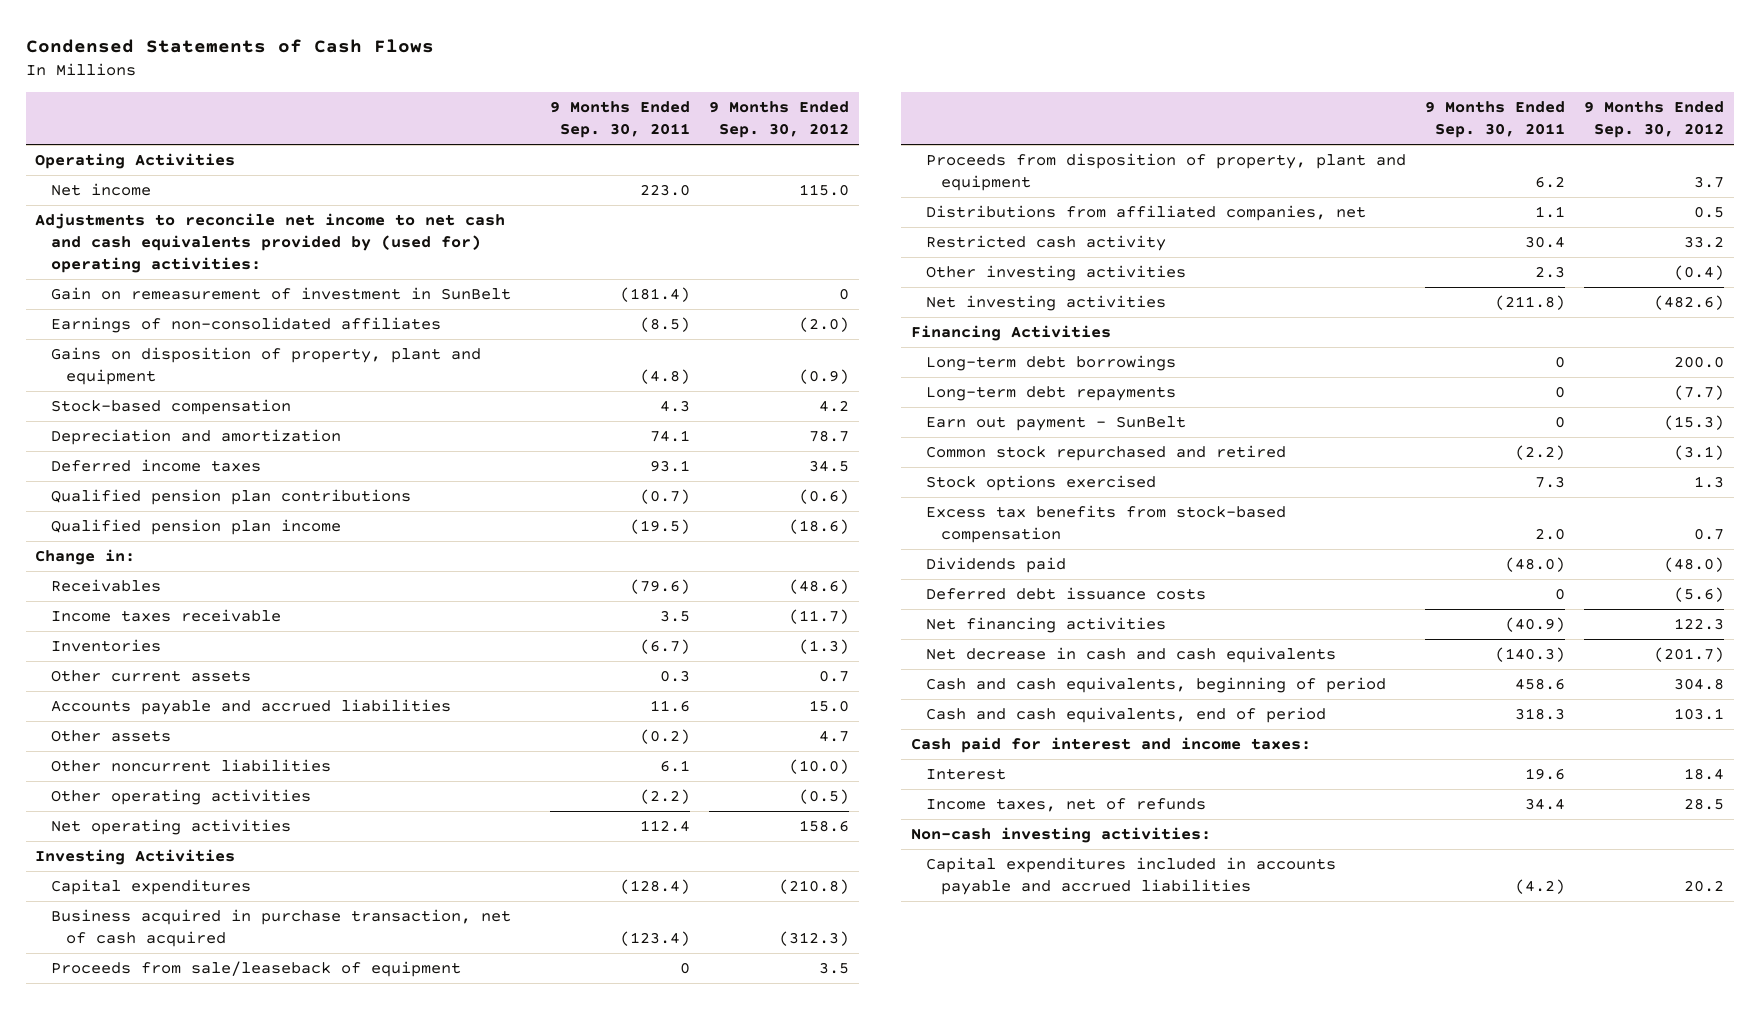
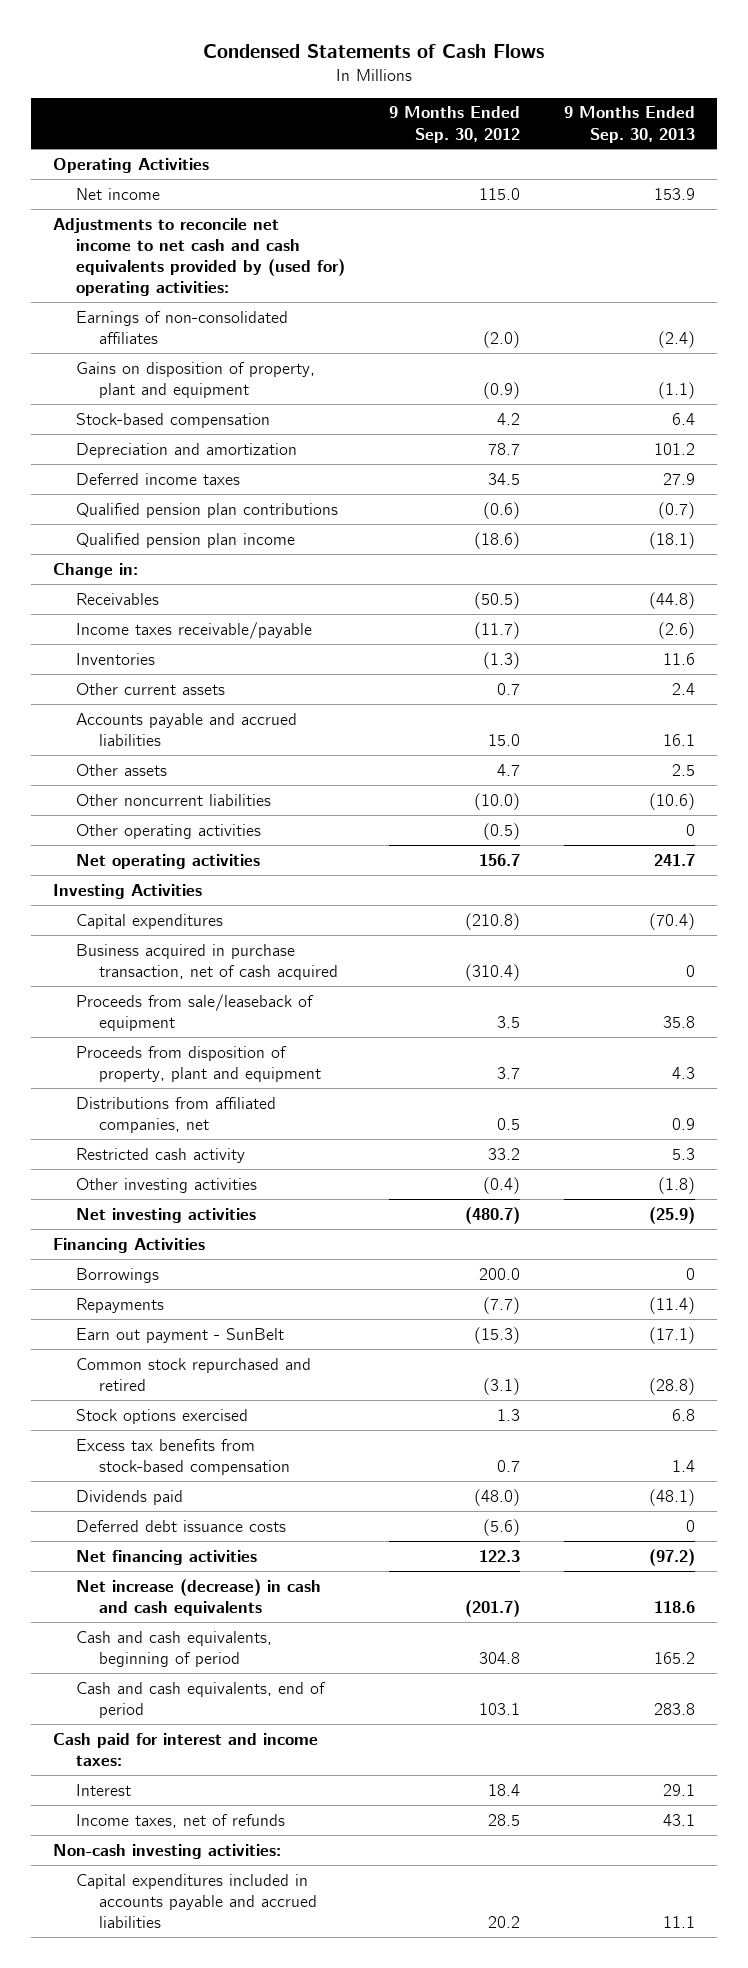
[549,100,690,139] 9 Months Ended Sep. 30, 2011 -> none
none -> [564,106,696,143] 9 Months Ended Sep. 30, 2013
[50,287,511,301] Gain on remeasurement of investment in SunBelt -> none
[788,579,849,595] (48.6) -> [474,591,521,609] (50.5)
[50,609,281,623] Income taxes receivable -> [76,621,313,639] Income taxes receivable/payable
[798,820,849,833] 158.6 -> [479,853,521,866] 156.7
[778,931,849,947] (312.3) -> [465,963,521,981] (310.4)
[1654,295,1725,311] (482.6) -> [465,1206,521,1224] (480.7)
[926,355,1177,372] Long-term debt borrowings -> [76,1267,160,1283] Borrowings
[926,386,1177,402] Long-term debt repayments -> [76,1297,165,1313] Repayments
[926,647,1337,664] Net decrease in cash and cash equivalents -> [76,1578,322,1616] Net increase (decrease) in cash and cash equivalents

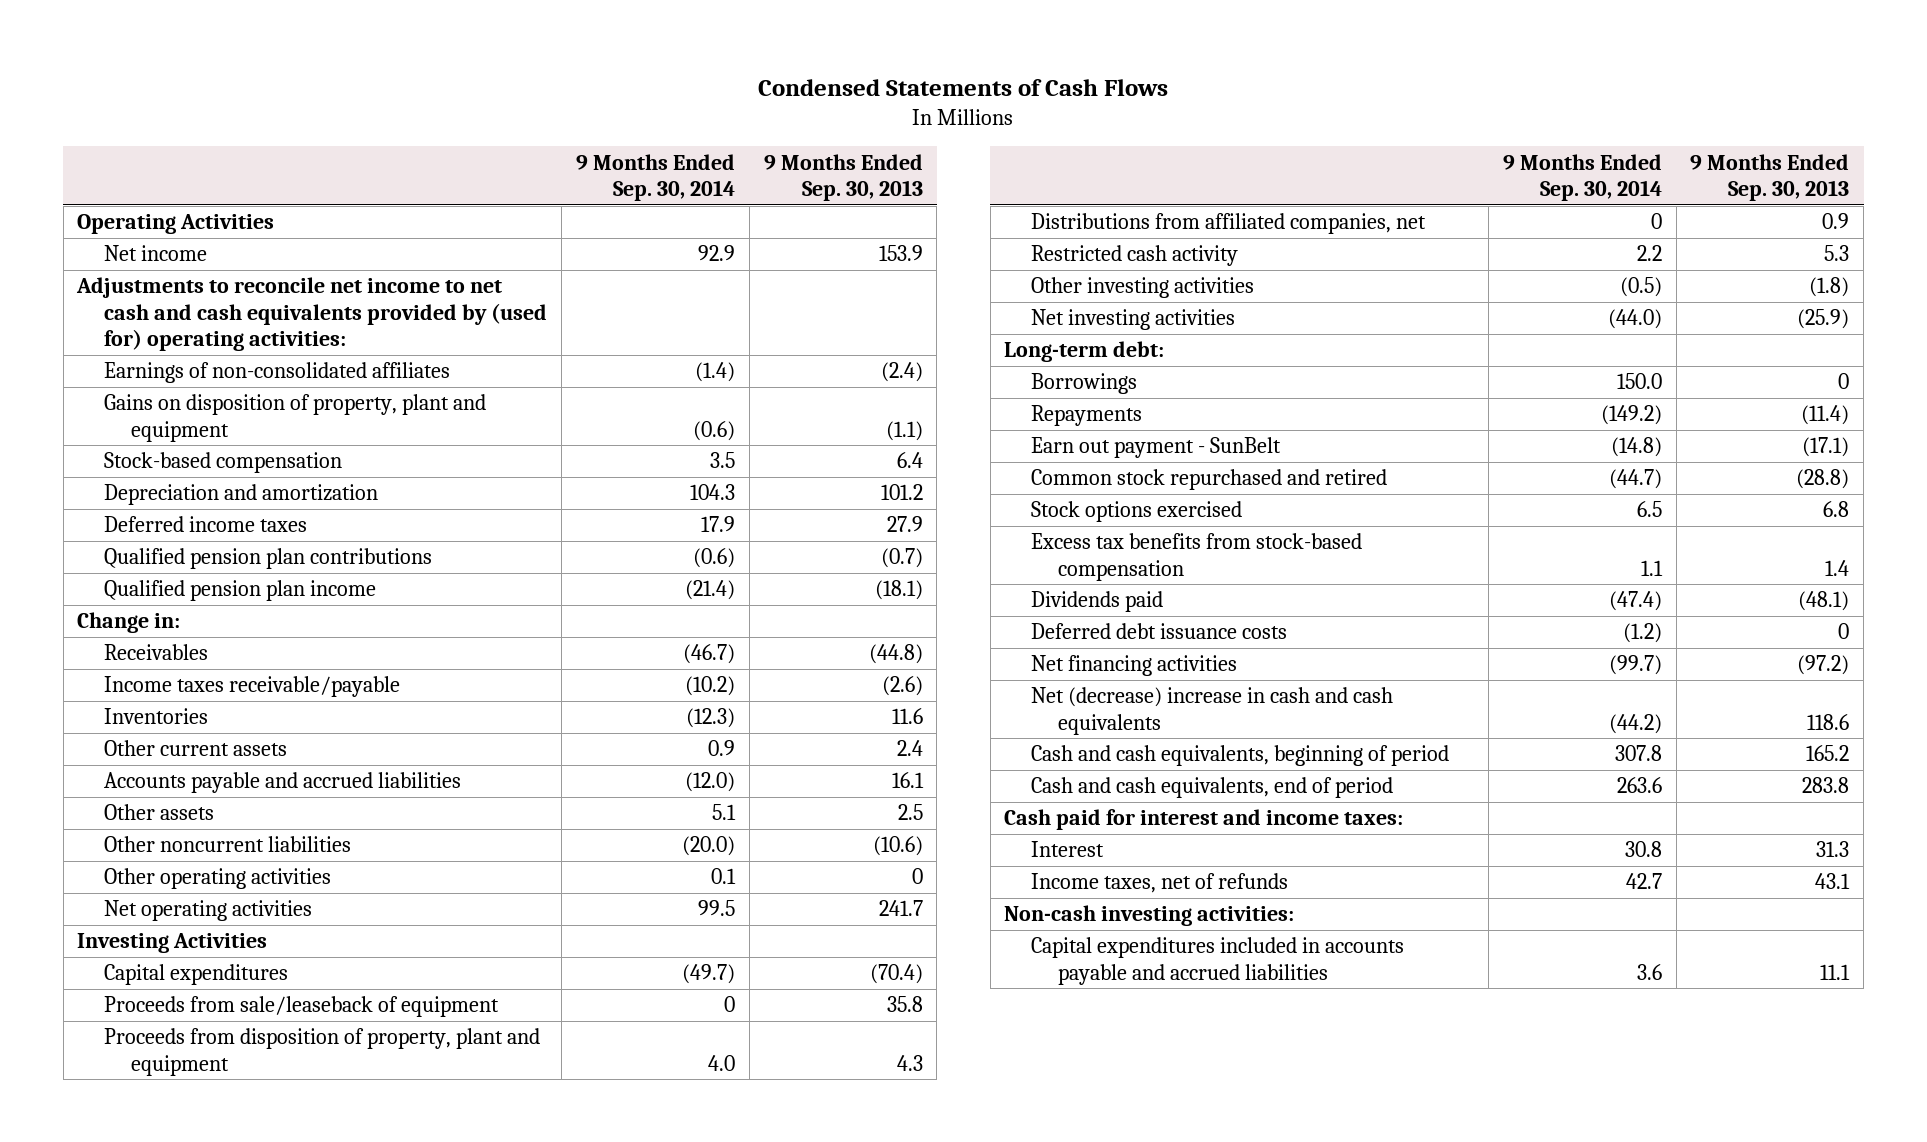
[389,106,521,143] 9 Months Ended Sep. 30, 2012 -> none
none -> [575,153,735,201] 9 Months Ended Sep. 30, 2014
[76,943,339,980] Business acquired in purchase transaction, net of cash acquired -> none
[53,1237,206,1253] Financing Activities -> none
none -> [1004,341,1165,363] Long-term debt:
[76,1578,322,1616] Net increase (decrease) in cash and cash equivalents -> [1031,687,1394,735] Net (decrease) increase in cash and cash equivalents
[663,1783,696,1796] 29.1 -> [1816,841,1850,858] 31.3

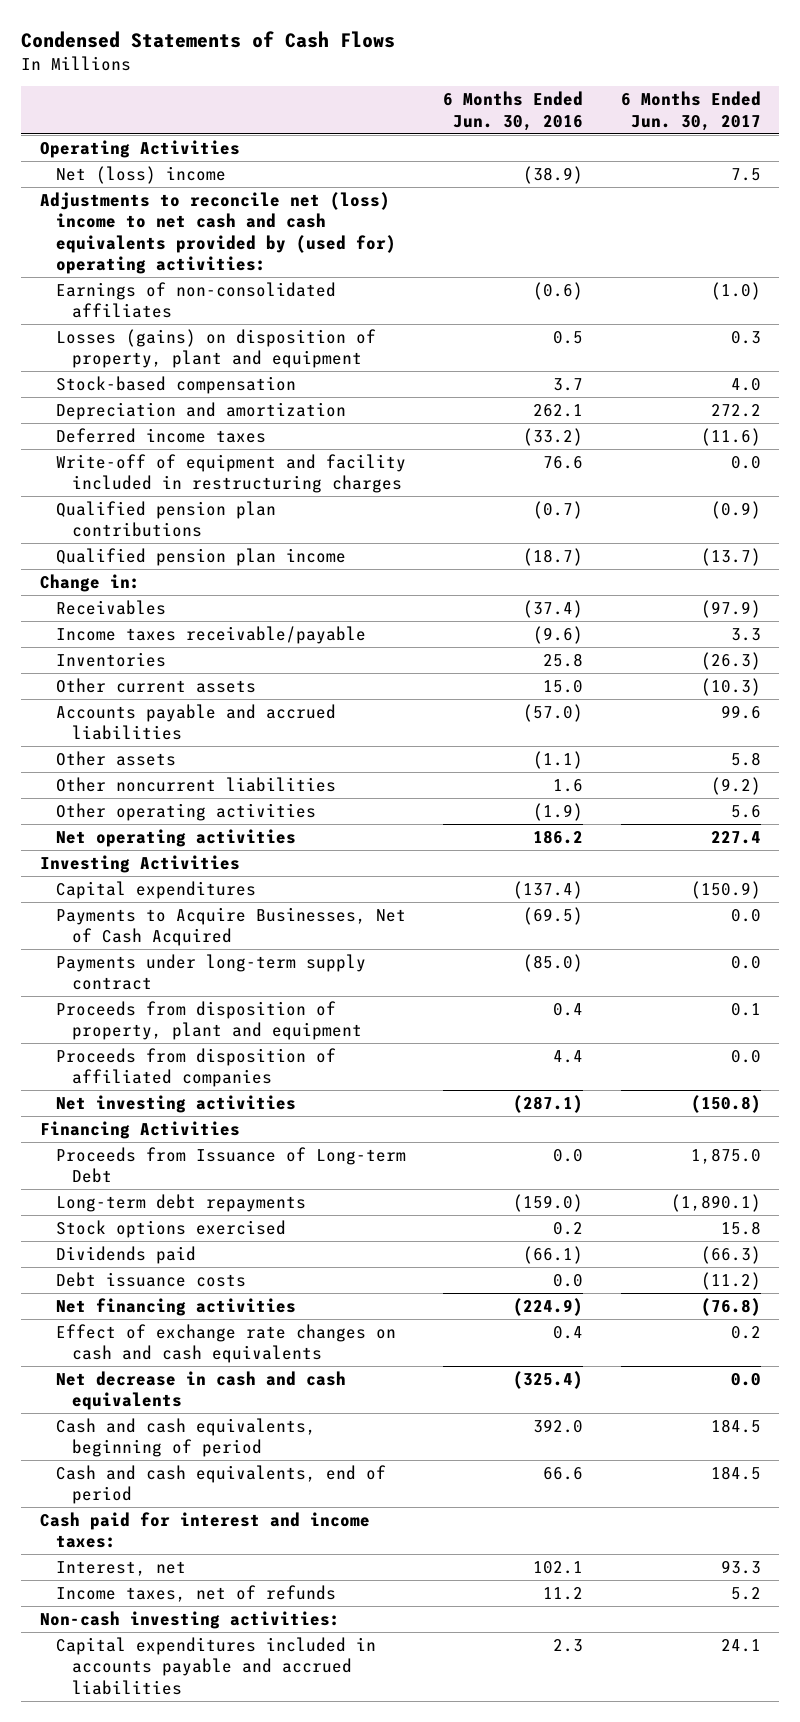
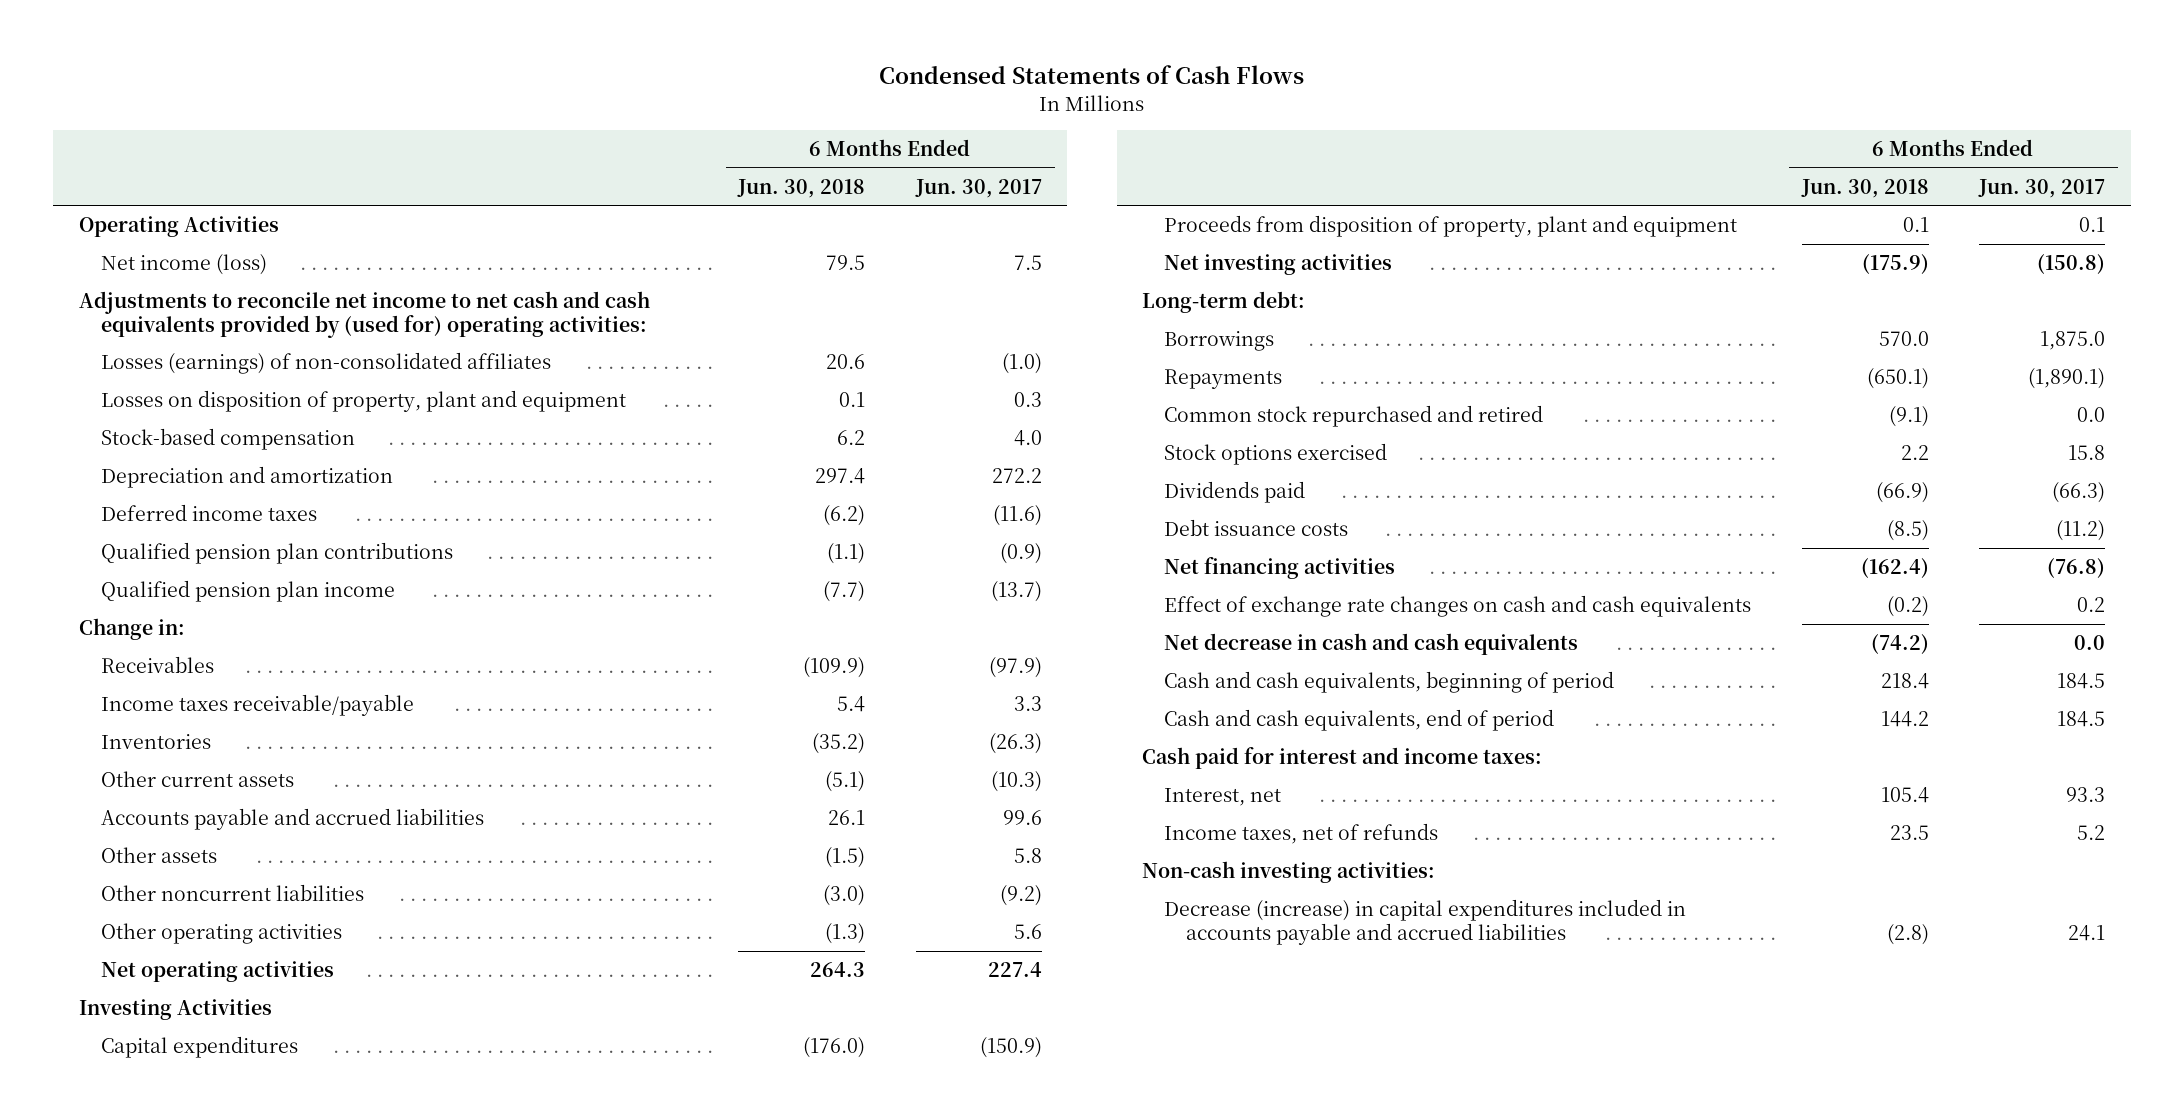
[443,91,584,131] 6 Months Ended Jun. 30, 2016 -> none
none -> [737,178,866,198] Jun. 30, 2018
[55,165,226,184] Net (loss) income -> [100,253,267,275] Net income (loss)
[39,191,396,275] Adjustments to reconcile net (loss) income to net cash and cash equivalents provided by (used for) operating activities: -> [78,290,650,338] Adjustments to reconcile net income to net cash and cash equivalents provided by (used for) operating activities:
[55,281,336,319] Earnings of non-consolidated affiliates -> [100,351,551,374] Losses (earnings) of non-consolidated affiliates
[55,328,376,369] Losses (gains) on disposition of property, plant and equipment -> [100,389,626,412] Losses on disposition of property, plant and equipment
[55,453,406,494] Write-off of equipment and facility included in restructuring charges -> none
[55,906,406,947] Payments to Acquire Businesses, Net of Cash Acquired -> none
[55,953,366,991] Payments under long-term supply contract -> none
[55,1047,336,1088] Proceeds from disposition of affiliated companies -> none
[39,1120,240,1139] Financing Activities -> none
none -> [1141,290,1305,313] Long-term debt:
[55,1146,406,1184] Proceeds from Issuance of Long-term Debt -> [1163,330,1274,351] Borrowings
[55,1193,306,1212] Long-term debt repayments -> [1163,368,1282,389] Repayments
none -> [1163,404,1543,427] Common stock repurchased and retired
[55,1636,376,1695] Capital expenditures included in accounts payable and accrued liabilities -> [1163,898,1686,945] Decrease (increase) in capital expenditures included in accounts payable and accrued liabilities

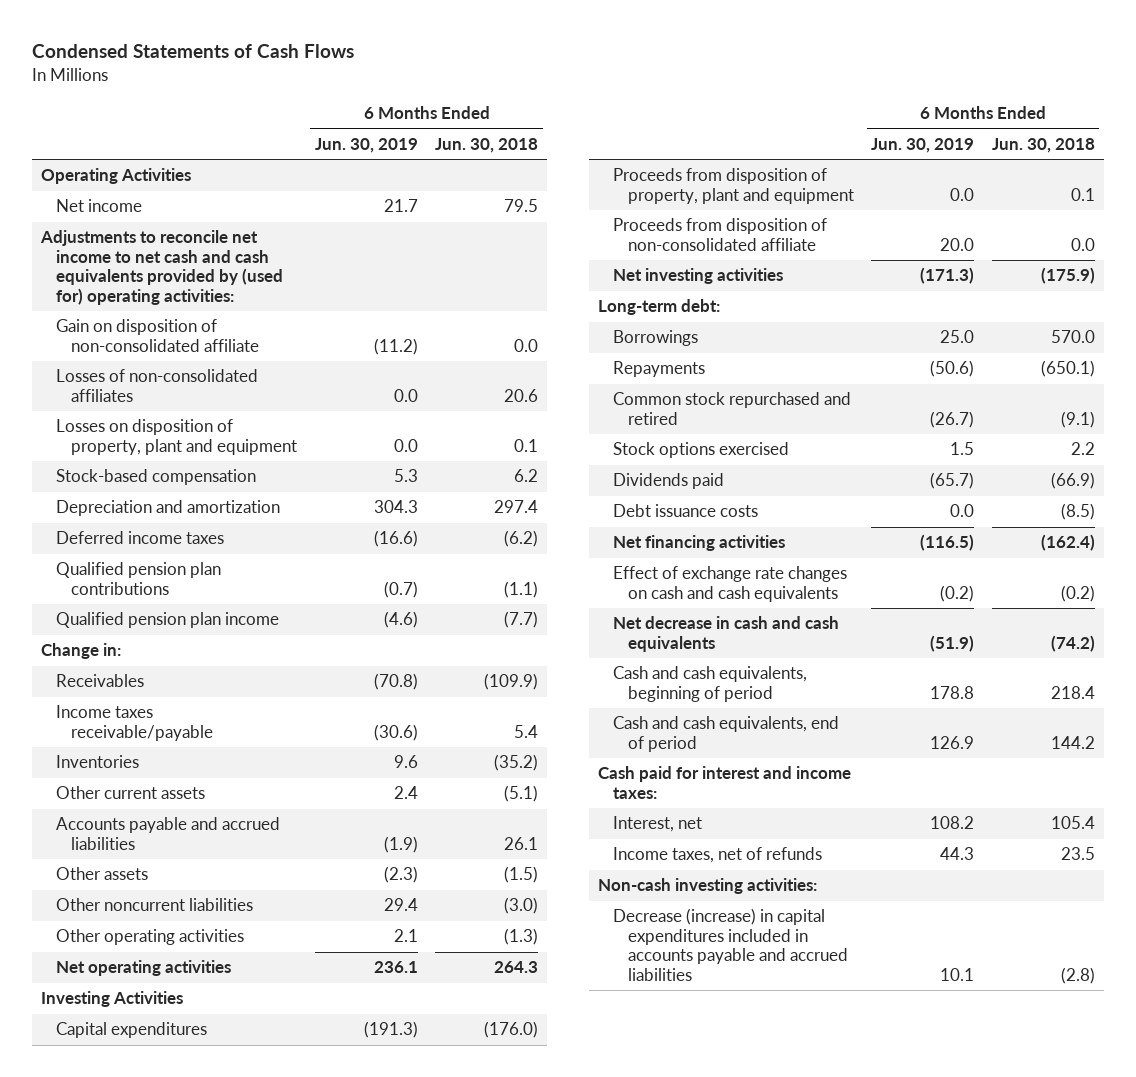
[915,178,1043,198] Jun. 30, 2017 -> none
none -> [314,137,418,153] Jun. 30, 2019
[100,253,267,275] Net income (loss) -> [56,199,143,213] Net income
none -> [56,319,260,352] Gain on disposition of non-consolidated affiliate
[100,351,551,374] Losses (earnings) of non-consolidated affiliates -> [56,369,259,402] Losses of non-consolidated affiliates
none -> [612,218,827,251] Proceeds from disposition of non-consolidated affiliate

